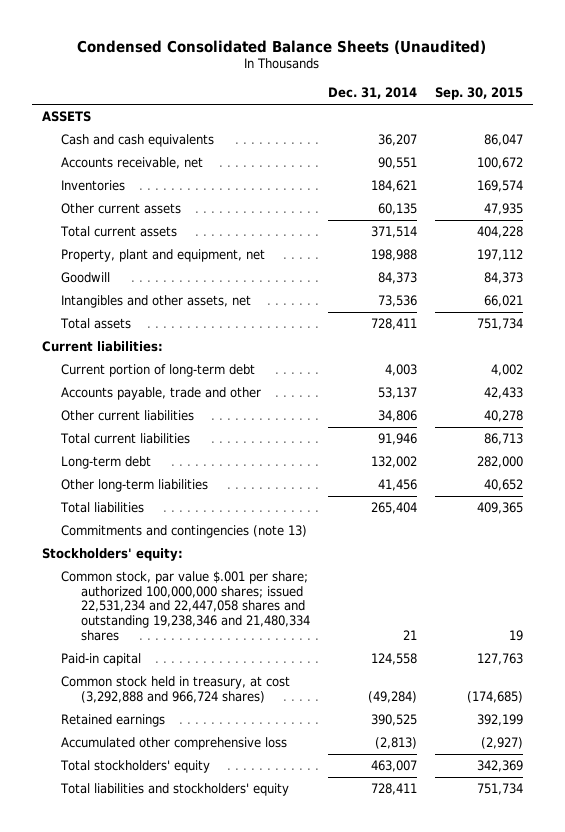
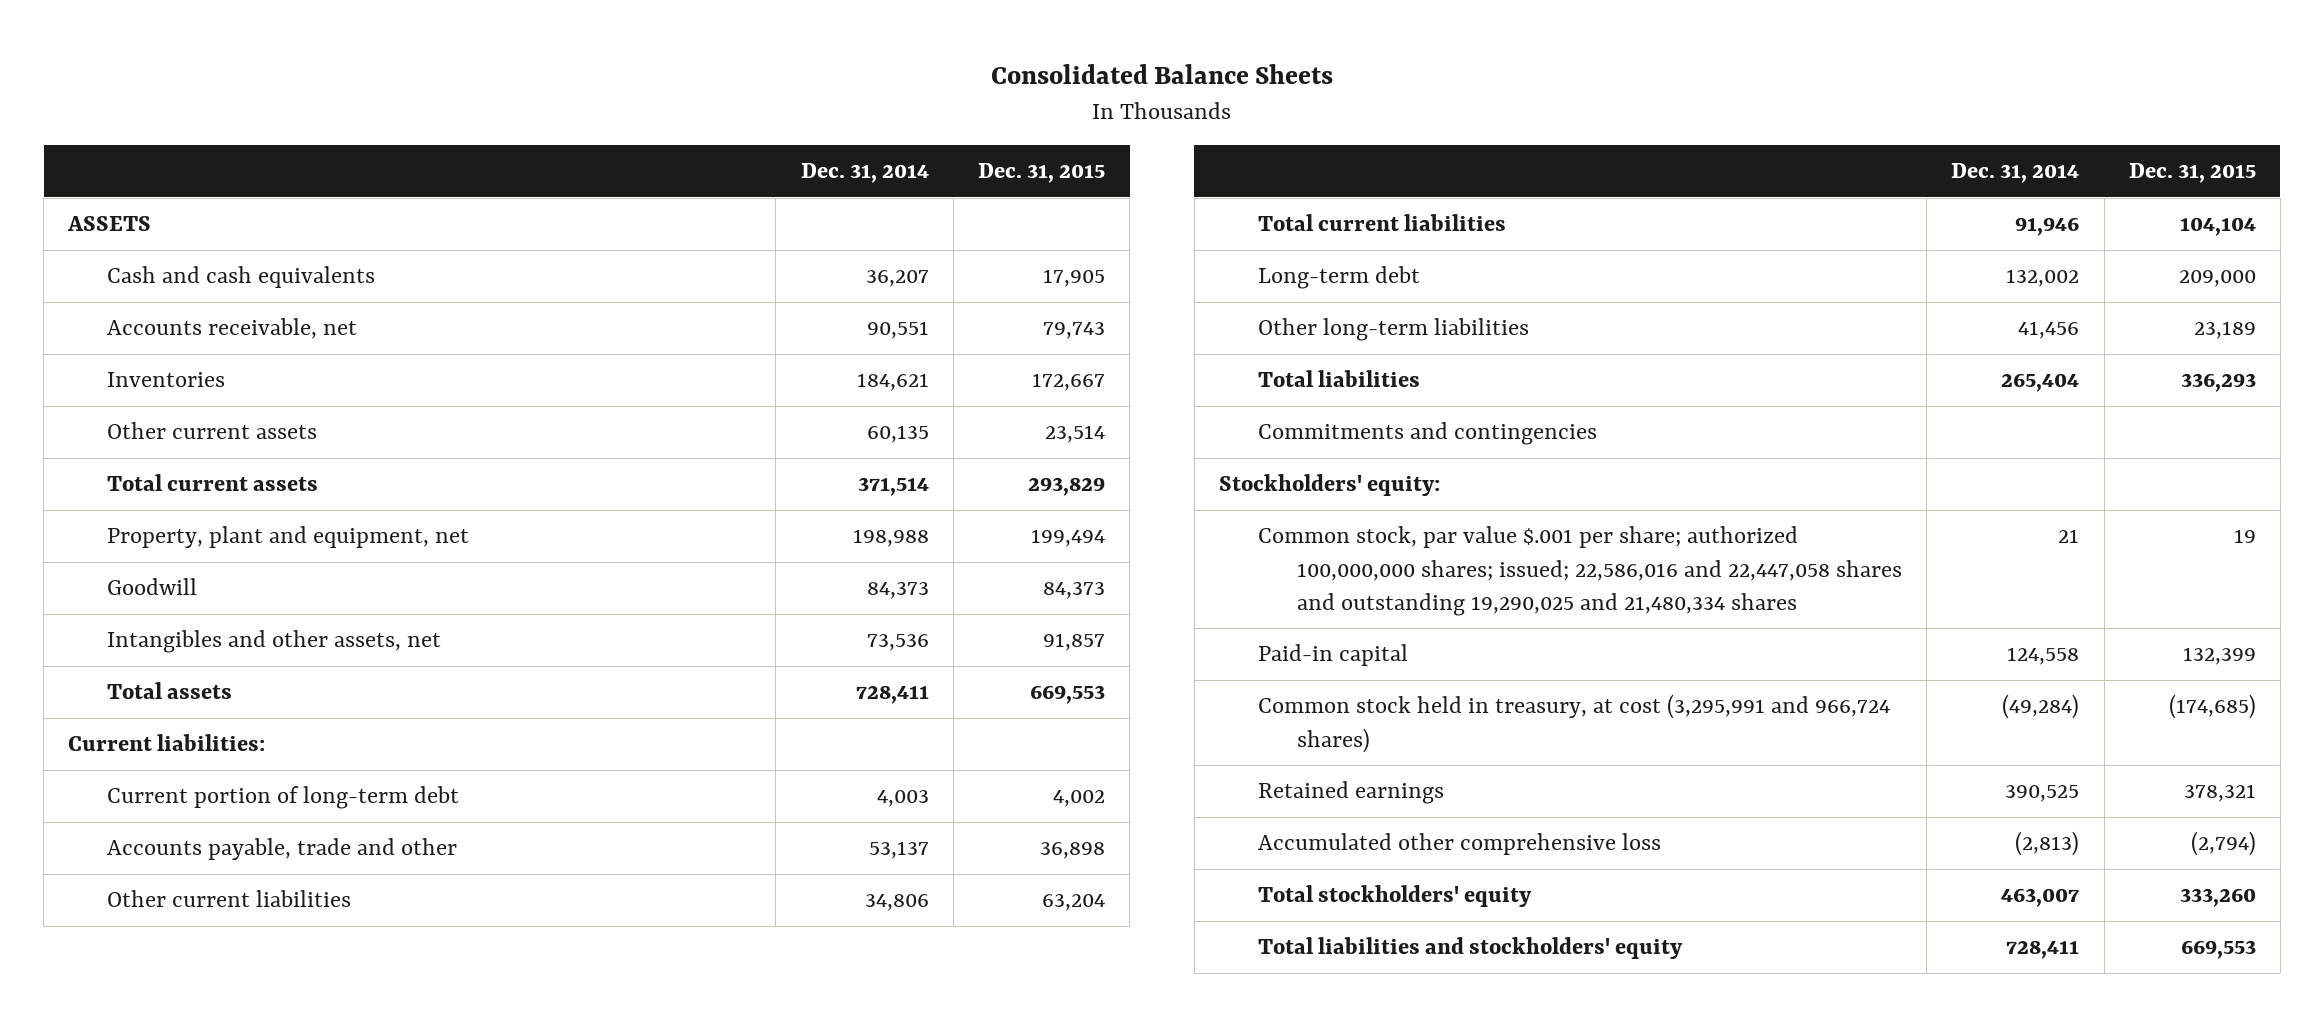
[77,39,487,54] Condensed Consolidated Balance Sheets (Unaudited) -> [990,63,1333,84] Consolidated Balance Sheets
[435,87,524,101] Sep. 30, 2015 -> none
none -> [977,162,1105,183] Dec. 31, 2015
[61,525,308,539] Commitments and contingencies (note 13) -> [1257,422,1597,446] Commitments and contingencies
[61,571,310,641] Common stock, par value $.001 per share; authorized 100,000,000 shares; issued 22,531,234 and 22,447,058 shares and outstanding 19,238,346 and 21,480,334 shares -> [1257,526,1902,616] Common stock, par value $.001 per share; authorized 100,000,000 shares; issued; 22,586,016 and 22,447,058 shares and outstanding 19,290,025 and 21,480,334 shares
[61,676,291,703] Common stock held in treasury, at cost (3,292,888 and 966,724 shares) -> [1257,694,1890,753] Common stock held in treasury, at cost (3,295,991 and 966,724 shares)

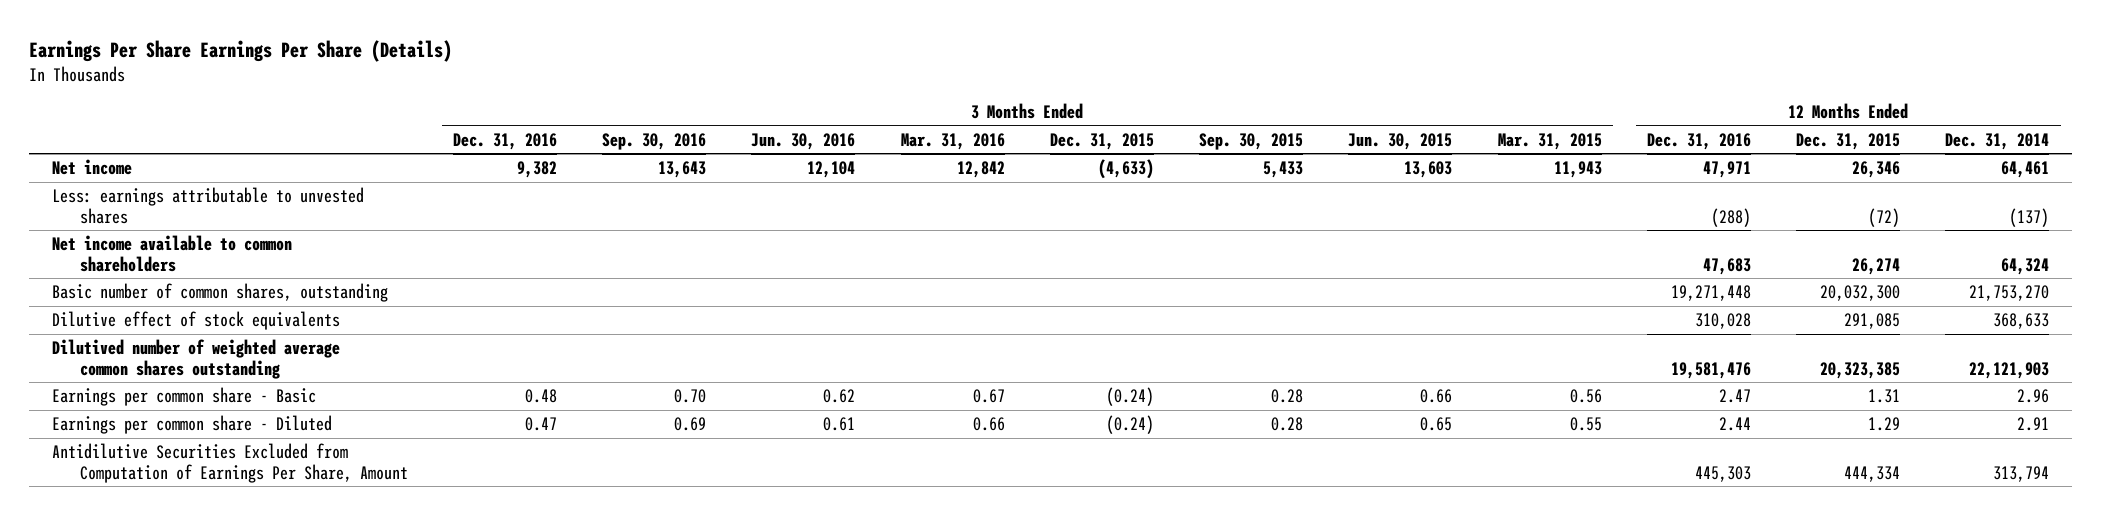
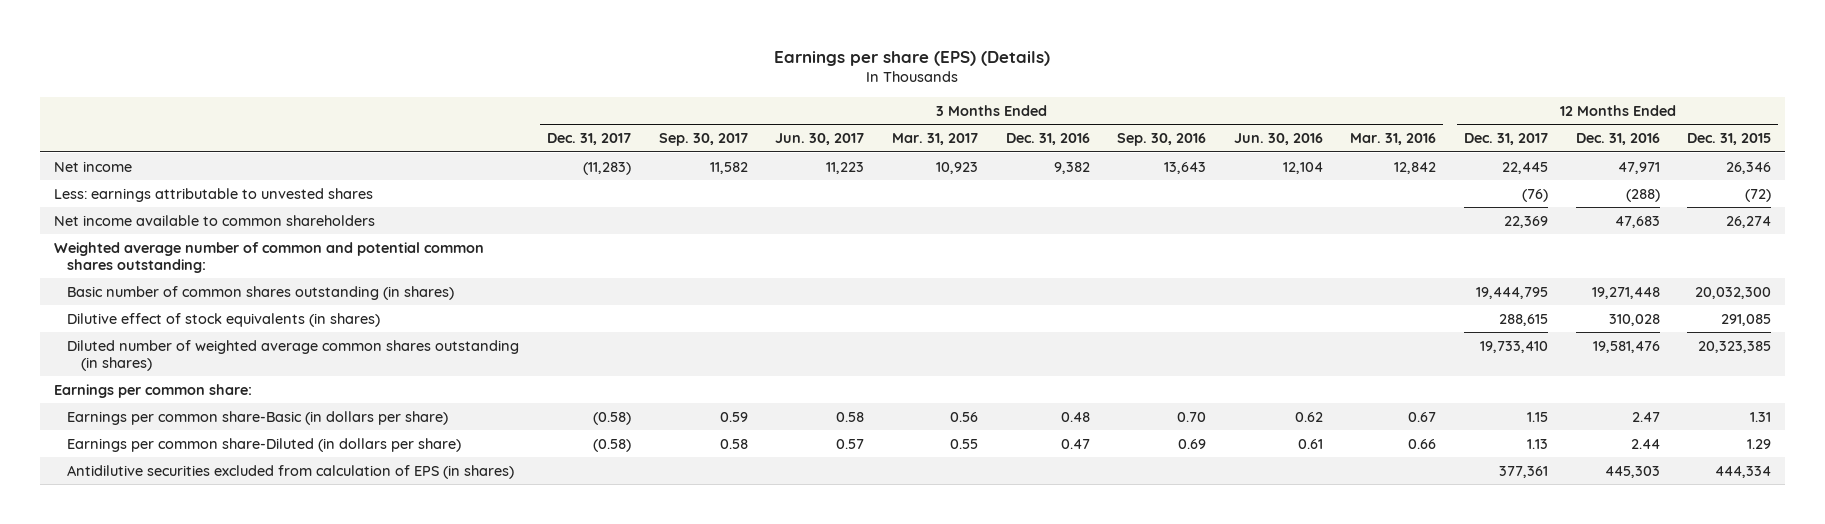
[28,39,452,62] Earnings Per Share Earnings Per Share (Details) -> [774,50,1051,66] Earnings per share (EPS) (Details)
[1049,132,1154,150] Dec. 31, 2015 -> none
[1199,132,1304,150] Sep. 30, 2015 -> none
[1348,132,1453,150] Jun. 30, 2015 -> none
[1497,132,1602,150] Mar. 31, 2015 -> none
[1945,132,2050,150] Dec. 31, 2014 -> none
none -> [547,133,632,146] Dec. 31, 2017
none -> [658,133,748,147] Sep. 30, 2017
none -> [775,133,865,146] Jun. 30, 2017
none -> [891,133,978,146] Mar. 31, 2017
none -> [1463,133,1548,146] Dec. 31, 2017
none -> [53,241,484,273] Weighted average number of common and potential common shares outstanding:
[51,283,388,303] Basic number of common shares, outstanding -> [67,285,455,300] Basic number of common shares outstanding (in shares)
[51,311,340,331] Dilutive effect of stock equivalents -> [67,312,381,327] Dilutive effect of stock equivalents (in shares)
[51,339,340,379] Dilutived number of weighted average common shares outstanding -> [67,339,520,371] Diluted number of weighted average common shares outstanding (in shares)
none -> [53,383,252,398] Earnings per common share:
[51,387,316,407] Earnings per common share - Basic -> [67,410,449,425] Earnings per common share-Basic (in dollars per share)
[51,415,332,435] Earnings per common share - Diluted -> [67,437,462,452] Earnings per common share-Diluted (in dollars per share)
[51,443,408,483] Antidilutive Securities Excluded from Computation of Earnings Per Share, Amount -> [67,464,515,479] Antidilutive securities excluded from calculation of EPS (in shares)

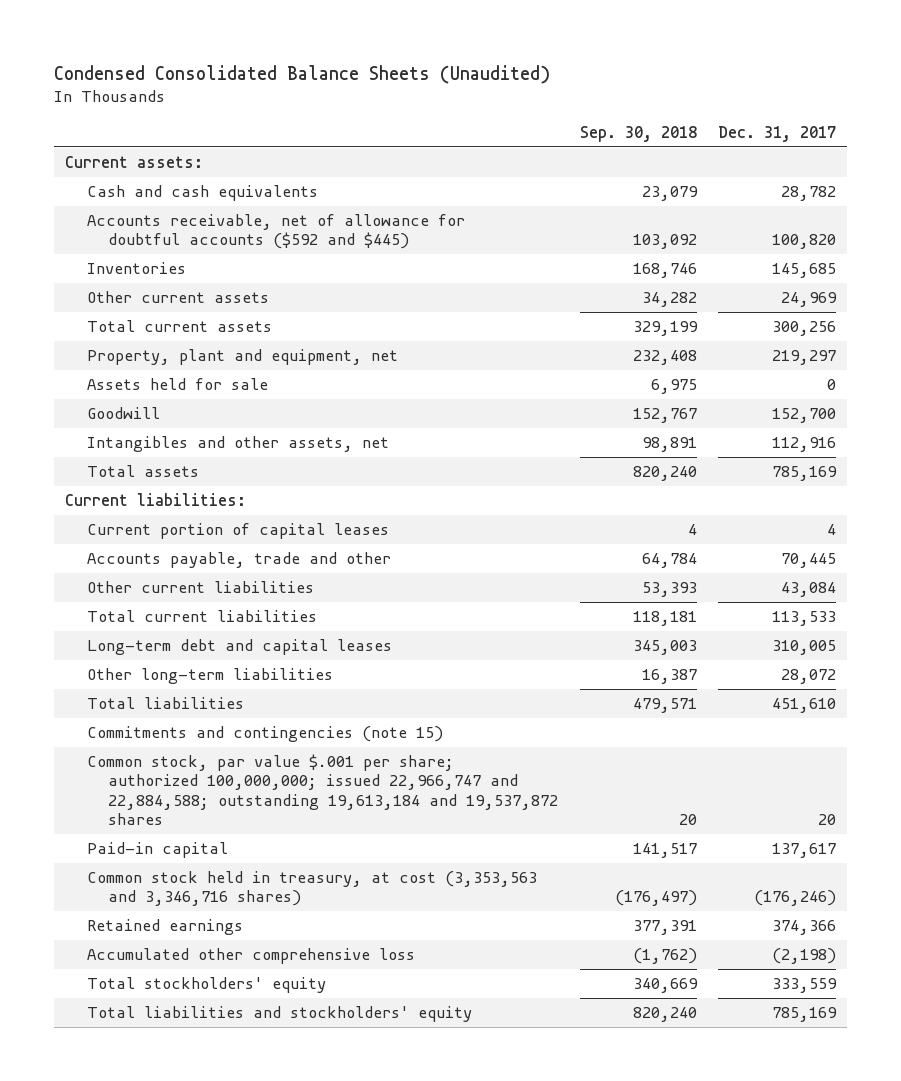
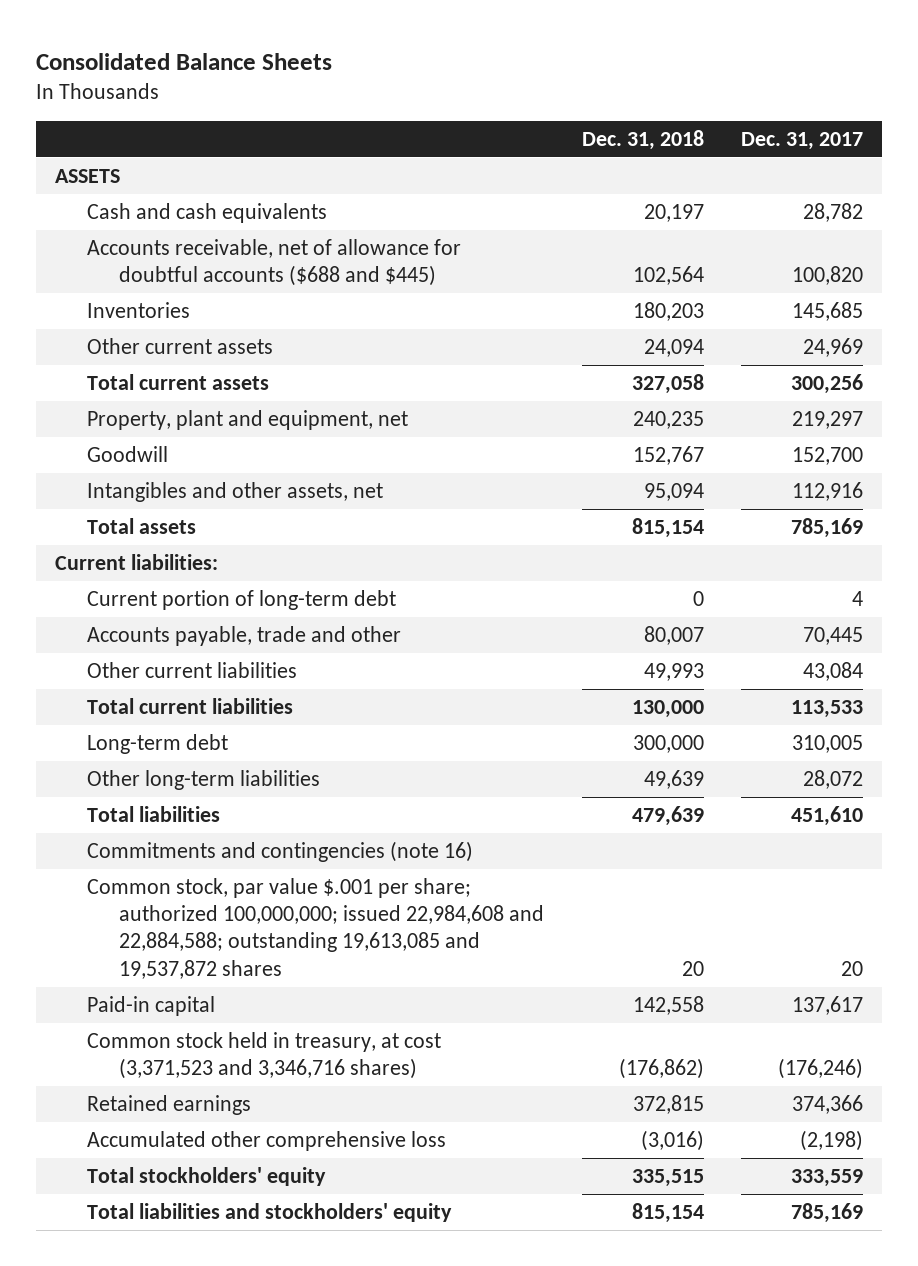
[54,64,551,84] Condensed Consolidated Balance Sheets (Unaudited) -> [35,52,332,70] Consolidated Balance Sheets
[579,125,697,142] Sep. 30, 2018 -> none
none -> [581,129,704,150] Dec. 31, 2018
[65,156,204,169] Current assets: -> [54,168,120,183] ASSETS
[86,214,465,250] Accounts receivable, net of allowance for doubtful accounts ($592 and $445) -> [86,238,461,287] Accounts receivable, net of allowance for doubtful accounts ($688 and $445)
[86,378,268,391] Assets held for sale -> none
[86,523,389,540] Current portion of capital leases -> [86,589,396,610] Current portion of long-term debt
[86,639,392,656] Long-term debt and capital leases -> [86,733,228,754] Long-term debt
[86,726,443,743] Commitments and contingencies (note 15) -> [86,840,473,862] Commitments and contingencies (note 16)
[86,754,559,825] Common stock, par value $.001 per share; authorized 100,000,000; issued 22,966,747 and 22,884,588; outstanding 19,613,184 and 19,537,872 shares -> [86,877,545,979] Common stock, par value $.001 per share; authorized 100,000,000; issued 22,984,608 and 22,884,588; outstanding 19,613,085 and 19,537,872 shares
[86,871,537,907] Common stock held in treasury, at cost (3,353,563 and 3,346,716 shares) -> [86,1031,441,1080] Common stock held in treasury, at cost (3,371,523 and 3,346,716 shares)

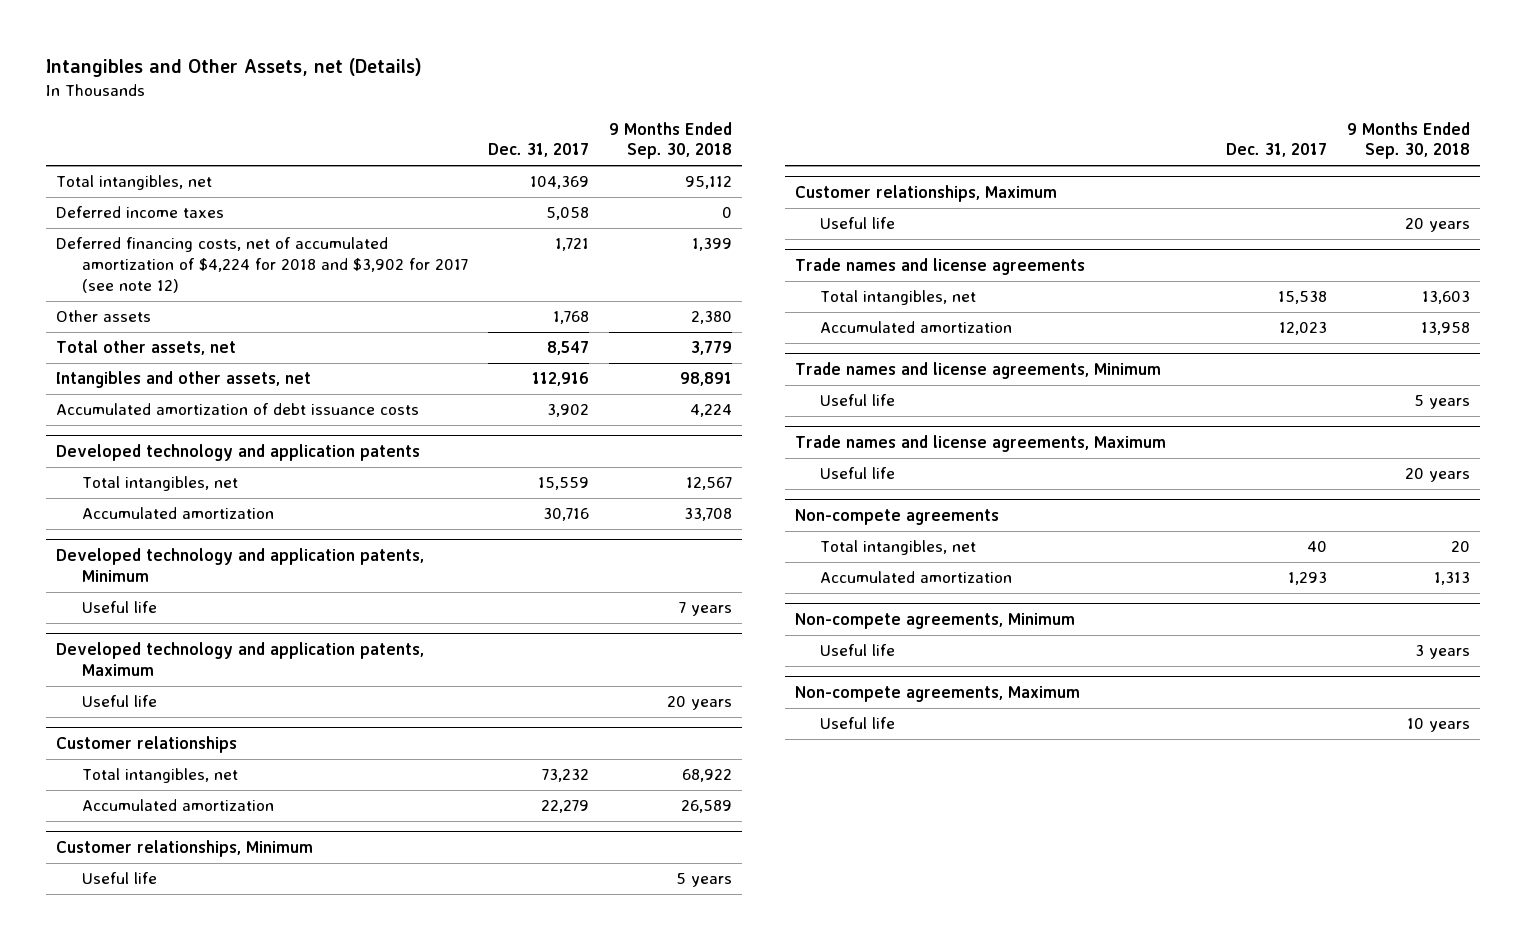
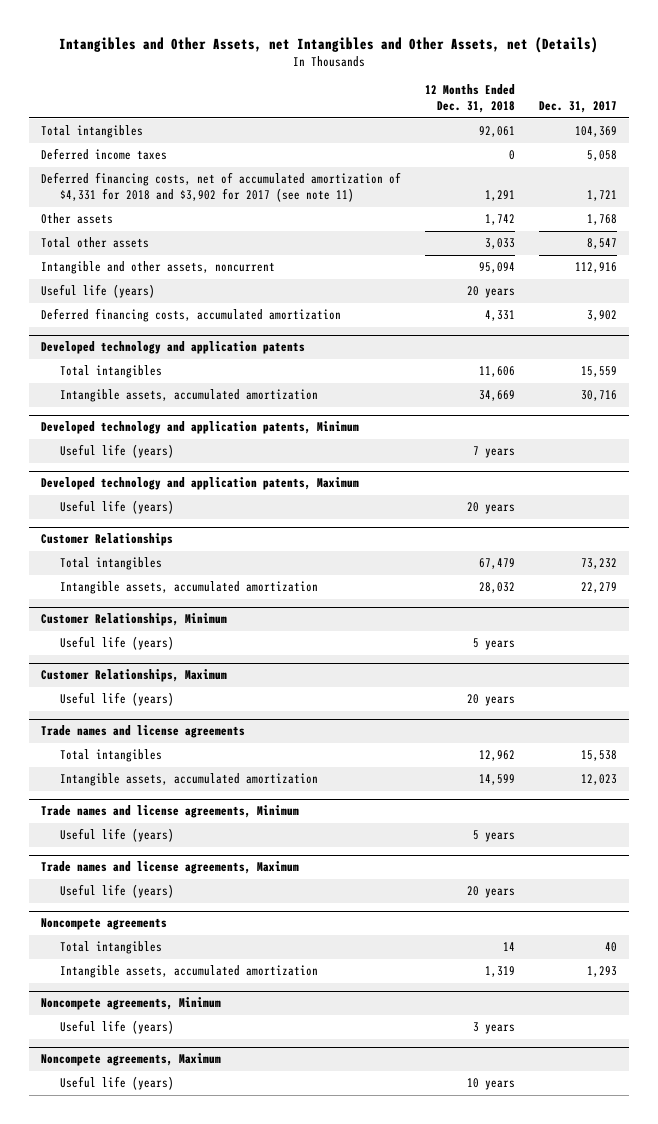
[46,57,423,77] Intangibles and Other Assets, net (Details) -> [59,36,599,53] Intangibles and Other Assets, net Intangibles and Other Assets, net (Details)
[608,121,732,160] 9 Months Ended Sep. 30, 2018 -> none
none -> [425,84,516,114] 12 Months Ended Dec. 31, 2018
[56,175,213,191] Total intangibles, net -> [41,125,144,139] Total intangibles
[56,237,468,293] Deferred financing costs, net of accumulated amortization of $4,224 for 2018 and $3,902 for 2017 (see note 12) -> [41,172,402,203] Deferred financing costs, net of accumulated amortization of $4,331 for 2018 and $3,902 for 2017 (see note 11)
[56,340,237,356] Total other assets, net -> [41,237,150,249] Total other assets
[56,371,312,389] Intangibles and other assets, net -> [41,261,276,275] Intangible and other assets, noncurrent
none -> [41,284,156,299] Useful life (years)
[56,403,420,416] Accumulated amortization of debt issuance costs -> [41,308,342,323] Deferred financing costs, accumulated amortization
[81,476,238,492] Total intangibles, net -> [59,365,162,379] Total intangibles
[81,507,274,520] Accumulated amortization -> [59,389,318,403] Intangible assets, accumulated amortization
[81,601,157,614] Useful life -> [59,444,174,459] Useful life (years)
[81,695,157,708] Useful life -> [59,500,174,515] Useful life (years)
[56,735,238,753] Customer relationships -> [41,533,174,547] Customer Relationships
[81,768,238,784] Total intangibles, net -> [59,557,162,571] Total intangibles
[81,799,274,812] Accumulated amortization -> [59,581,318,595] Intangible assets, accumulated amortization
[56,839,314,857] Customer relationships, Minimum -> [41,613,228,627] Customer Relationships, Minimum
[81,872,157,885] Useful life -> [59,636,174,651] Useful life (years)
[794,184,1057,202] Customer relationships, Maximum -> [41,669,228,683] Customer Relationships, Maximum
[819,217,895,230] Useful life -> [59,692,174,707] Useful life (years)
[819,290,976,306] Total intangibles, net -> [59,749,162,763] Total intangibles
[819,321,1012,334] Accumulated amortization -> [59,773,318,787] Intangible assets, accumulated amortization
[819,394,895,407] Useful life -> [59,828,174,843] Useful life (years)
[794,612,1075,629] Non-compete agreements, Minimum -> none
[794,685,1080,702] Non-compete agreements, Maximum -> none
[819,467,895,480] Useful life -> [59,884,174,899] Useful life (years)
[794,508,999,525] Non-compete agreements -> [41,918,168,931] Noncompete agreements
[819,540,976,556] Total intangibles, net -> [59,941,162,955] Total intangibles
[819,571,1012,584] Accumulated amortization -> [59,965,318,979] Intangible assets, accumulated amortization
none -> [41,997,222,1011] Noncompete agreements, Minimum
[819,644,895,657] Useful life -> [59,1020,174,1035] Useful life (years)
none -> [41,1053,222,1067] Noncompete agreements, Maximum
[819,717,895,730] Useful life -> [59,1076,174,1091] Useful life (years)

